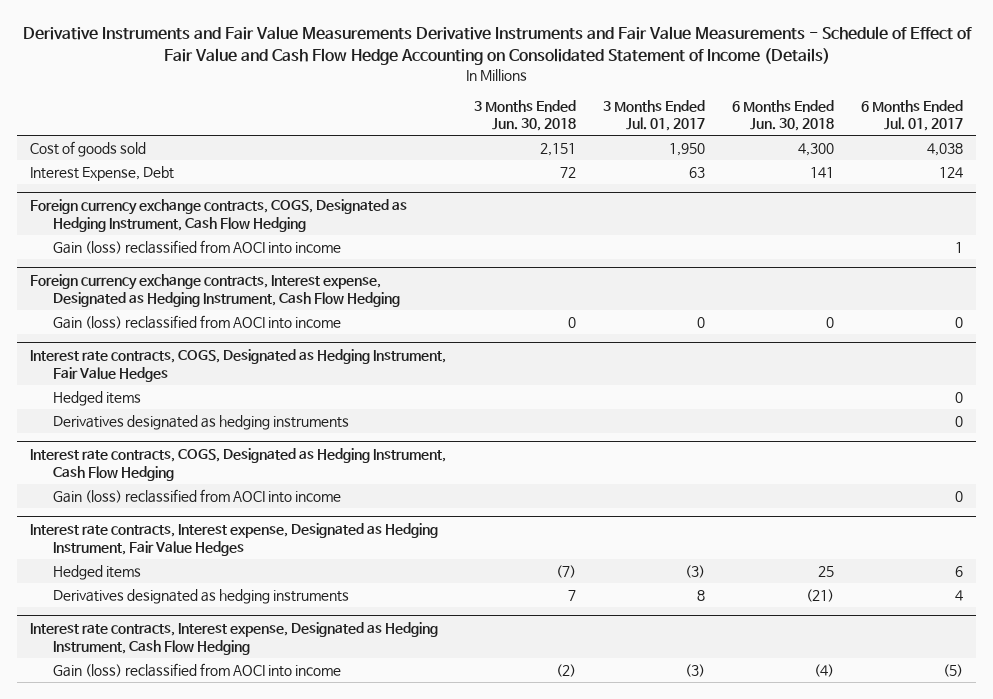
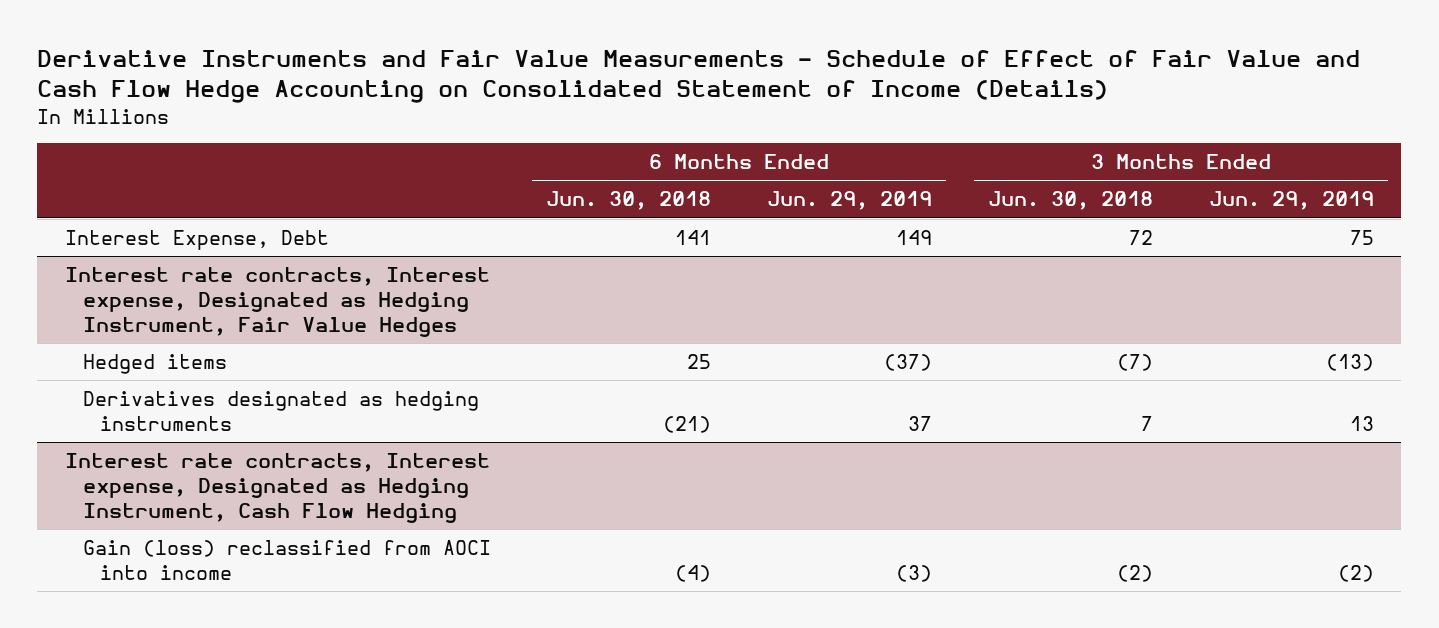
[22,25,972,65] Derivative Instruments and Fair Value Measurements Derivative Instruments and Fair Value Measurements - Schedule of Effect of Fair Value and Cash Flow Hedge Accounting on Consolidated Statement of Income (Details) -> [37,50,1361,104] Derivative Instruments and Fair Value Measurements - Schedule of Effect of Fair Value and Cash Flow Hedge Accounting on Consolidated Statement of Income (Details)
[602,99,705,132] 3 Months Ended Jul. 01, 2017 -> none
[860,99,963,132] 6 Months Ended Jul. 01, 2017 -> none
none -> [767,191,933,211] Jun. 29, 2019
none -> [1208,191,1374,211] Jun. 29, 2019
[30,141,147,158] Cost of goods sold -> none
[30,198,408,232] Foreign currency exchange contracts, COGS, Designated as Hedging Instrument, Cash Flow Hedging -> none
[52,240,341,255] Gain (loss) reclassified from AOCI into income -> none
[30,273,400,307] Foreign currency exchange contracts, Interest expense, Designated as Hedging Instrument, Cash Flow Hedging -> none
[52,315,341,330] Gain (loss) reclassified from AOCI into income -> none
[30,348,447,382] Interest rate contracts, COGS, Designated as Hedging Instrument, Fair Value Hedges -> none
[52,391,141,407] Hedged items -> none
[52,415,349,431] Derivatives designated as hedging instruments -> none
[30,447,447,481] Interest rate contracts, COGS, Designated as Hedging Instrument, Cash Flow Hedging -> none
[52,489,341,504] Gain (loss) reclassified from AOCI into income -> none

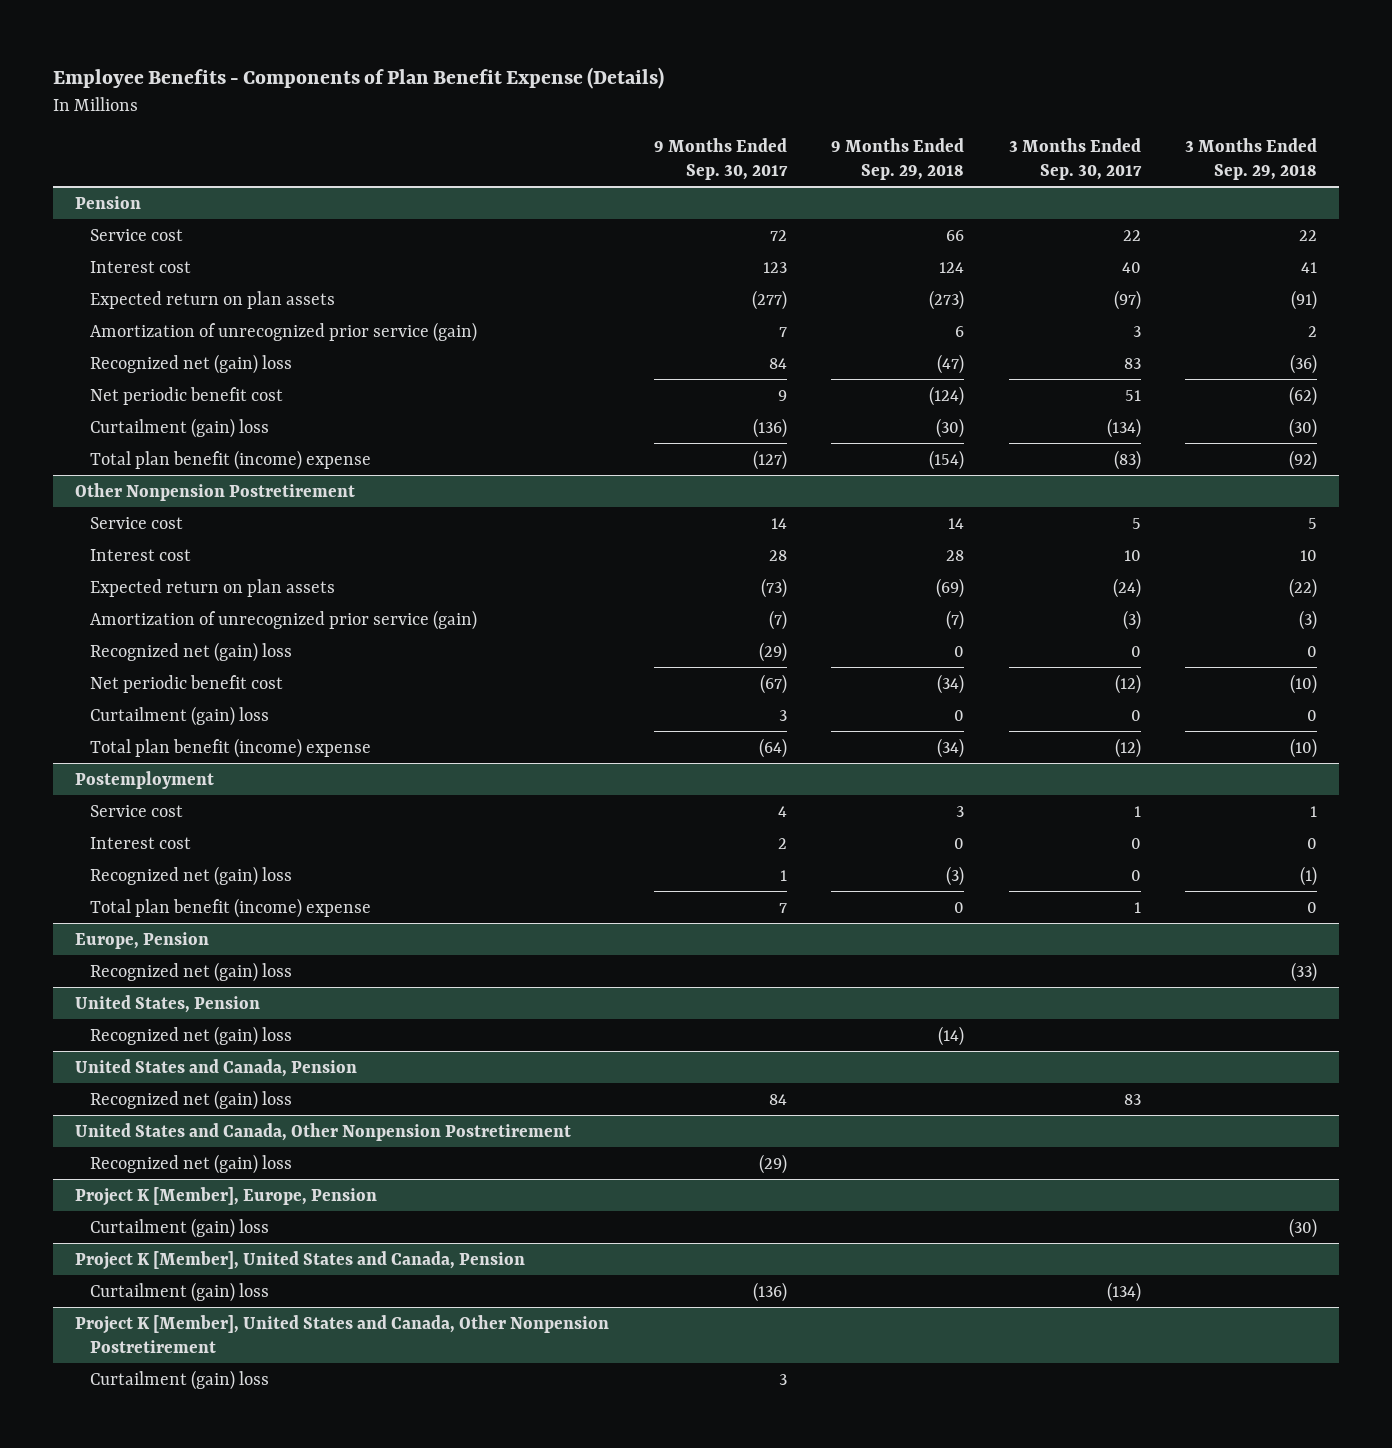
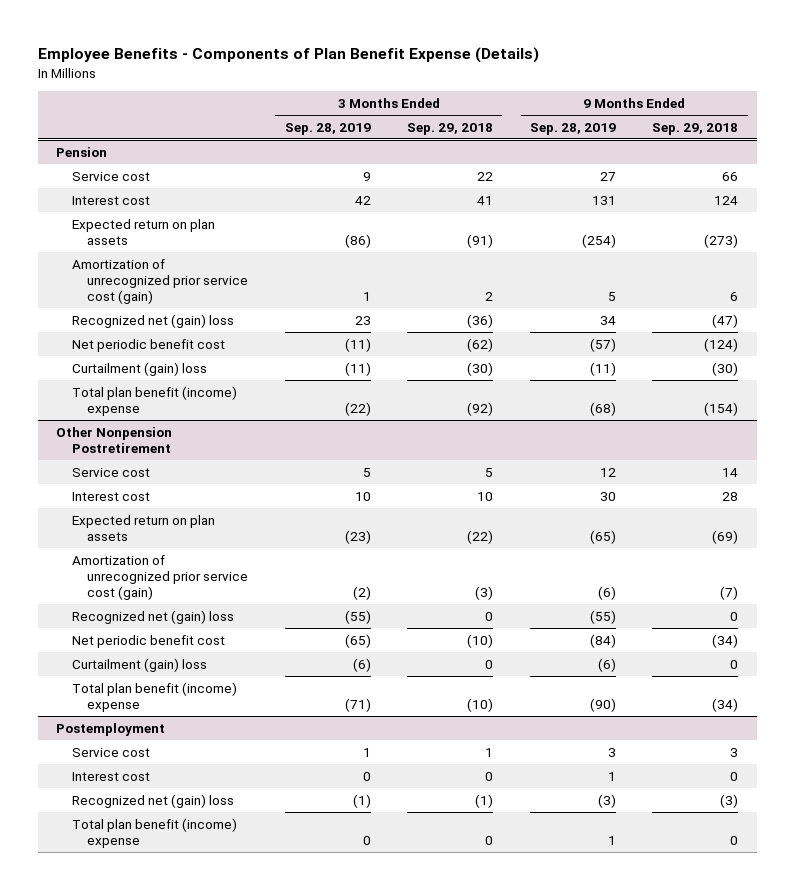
[653,138,788,181] 9 Months Ended Sep. 30, 2017 -> none
[1008,138,1142,181] 3 Months Ended Sep. 30, 2017 -> none
none -> [284,122,371,135] Sep. 28, 2019
none -> [529,122,616,135] Sep. 28, 2019
[90,321,478,342] Amortization of unrecognized prior service (gain) -> [71,258,248,305] Amortization of unrecognized prior service cost (gain)
[90,609,478,630] Amortization of unrecognized prior service (gain) -> [71,554,248,601] Amortization of unrecognized prior service cost (gain)
[75,931,210,949] Europe, Pension -> none
[90,961,293,982] Recognized net (gain) loss -> none
[75,994,261,1013] United States, Pension -> none
[90,1025,293,1046] Recognized net (gain) loss -> none
[75,1058,358,1077] United States and Canada, Pension -> none
[90,1089,293,1110] Recognized net (gain) loss -> none
[75,1122,572,1141] United States and Canada, Other Nonpension Postretirement -> none
[90,1153,293,1174] Recognized net (gain) loss -> none
[75,1186,378,1206] Project K [Member], Europe, Pension -> none
[90,1217,270,1238] Curtailment (gain) loss -> none
[75,1250,526,1270] Project K [Member], United States and Canada, Pension -> none
[90,1281,270,1302] Curtailment (gain) loss -> none
[75,1314,610,1353] Project K [Member], United States and Canada, Other Nonpension Postretirement -> none
[90,1369,270,1390] Curtailment (gain) loss -> none

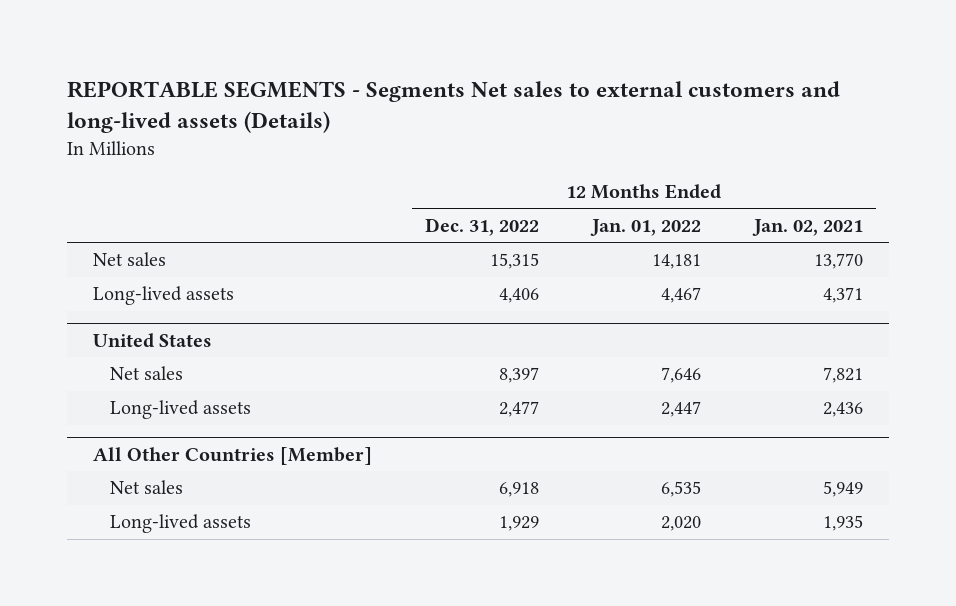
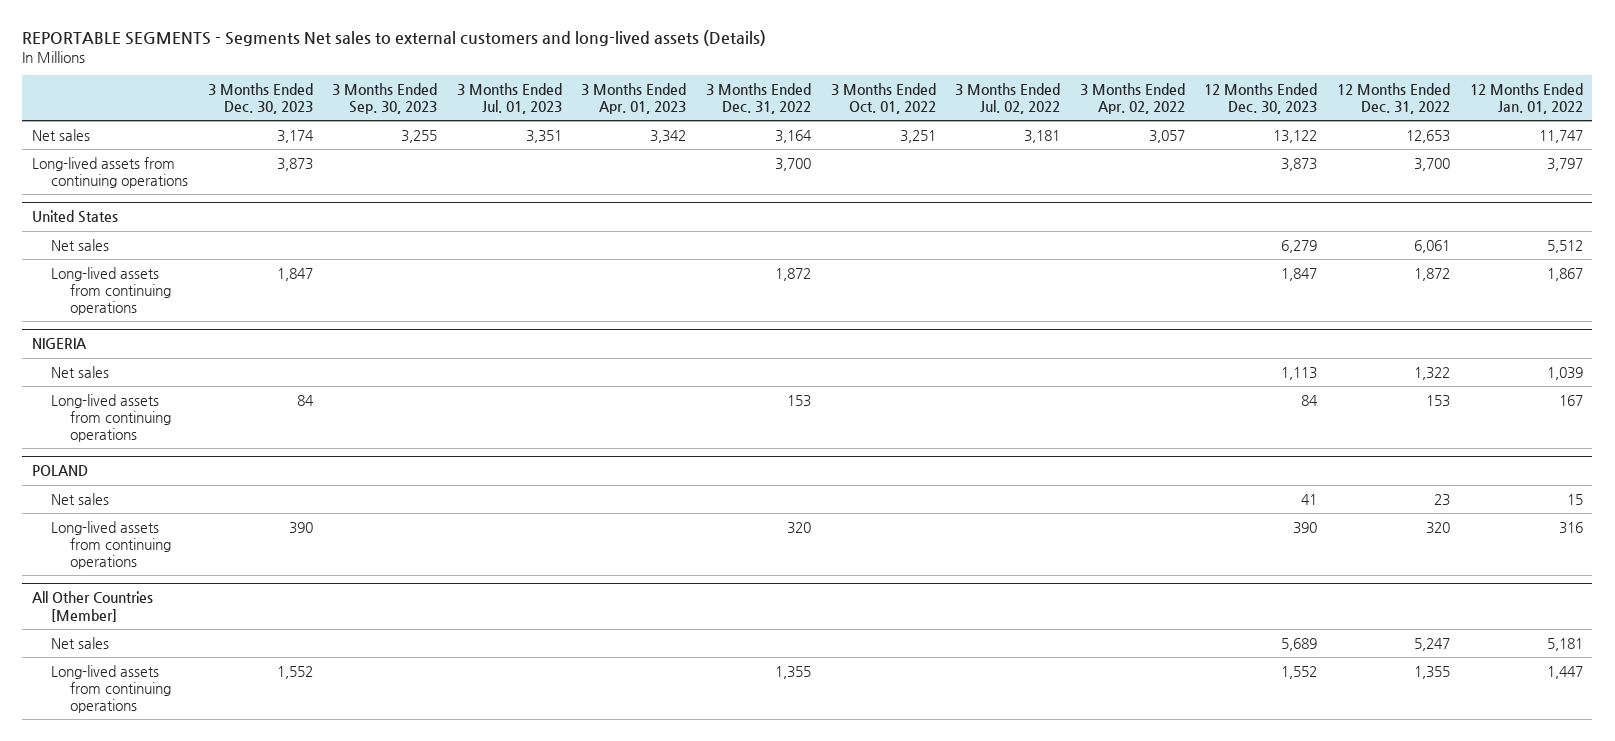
[751,218,863,236] Jan. 02, 2021 -> none
none -> [207,82,313,115] 3 Months Ended Dec. 30, 2023
none -> [332,82,438,115] 3 Months Ended Sep. 30, 2023
none -> [456,82,562,115] 3 Months Ended Jul. 01, 2023
none -> [581,82,687,115] 3 Months Ended Apr. 01, 2023
none -> [706,82,812,115] 3 Months Ended Dec. 31, 2022
none -> [830,82,936,115] 3 Months Ended Oct. 01, 2022
none -> [955,82,1061,115] 3 Months Ended Jul. 02, 2022
none -> [1079,82,1185,115] 3 Months Ended Apr. 02, 2022
none -> [1204,82,1318,115] 12 Months Ended Dec. 30, 2023
[489,253,539,270] 15,315 -> [1406,129,1451,143] 12,653
[651,254,701,270] 14,181 -> [1538,129,1583,143] 11,747
[93,286,235,306] Long-lived assets -> [32,156,189,188] Long-lived assets from continuing operations
[498,288,539,304] 4,406 -> [1414,157,1451,171] 3,700
[660,287,701,304] 4,467 -> [1546,157,1583,171] 3,797
[498,367,539,384] 8,397 -> [1414,239,1451,253] 6,061
[660,367,701,384] 7,646 -> [1546,239,1583,253] 5,512
[109,400,251,420] Long-lived assets -> [51,266,172,316] Long-lived assets from continuing operations
[498,401,539,418] 2,477 -> [1414,267,1451,281] 1,872
[660,401,701,418] 2,447 -> [1546,267,1583,281] 1,867
none -> [32,338,88,350] NIGERIA
none -> [51,365,110,378] Net sales
none -> [51,393,172,443] Long-lived assets from continuing operations
none -> [32,465,89,477] POLAND
none -> [51,492,110,505] Net sales
none -> [51,520,172,570] Long-lived assets from continuing operations
[498,482,539,498] 6,918 -> [1414,637,1451,651] 5,247
[660,481,701,498] 6,535 -> [1546,637,1583,651] 5,181
[109,514,251,534] Long-lived assets -> [51,664,172,714] Long-lived assets from continuing operations
[498,516,539,532] 1,929 -> [1414,665,1451,679] 1,355
[660,516,701,532] 2,020 -> [1546,665,1583,679] 1,447

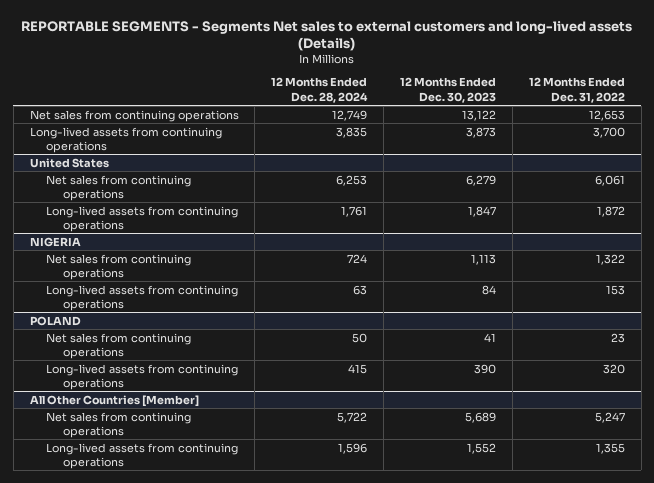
[207,82,313,115] 3 Months Ended Dec. 30, 2023 -> none
[332,82,438,115] 3 Months Ended Sep. 30, 2023 -> none
[456,82,562,115] 3 Months Ended Jul. 01, 2023 -> none
[581,82,687,115] 3 Months Ended Apr. 01, 2023 -> none
[706,82,812,115] 3 Months Ended Dec. 31, 2022 -> none
[830,82,936,115] 3 Months Ended Oct. 01, 2022 -> none
[955,82,1061,115] 3 Months Ended Jul. 02, 2022 -> none
[1079,82,1185,115] 3 Months Ended Apr. 02, 2022 -> none
[1469,82,1583,115] 12 Months Ended Jan. 01, 2022 -> none
none -> [271,77,369,103] 12 Months Ended Dec. 28, 2024
[32,128,91,141] Net sales -> [29,109,239,122] Net sales from continuing operations
[51,238,110,251] Net sales -> [46,174,192,201] Net sales from continuing operations
[51,365,110,378] Net sales -> [46,253,192,280] Net sales from continuing operations
[51,492,110,505] Net sales -> [46,332,192,359] Net sales from continuing operations
[51,636,110,649] Net sales -> [46,411,192,438] Net sales from continuing operations

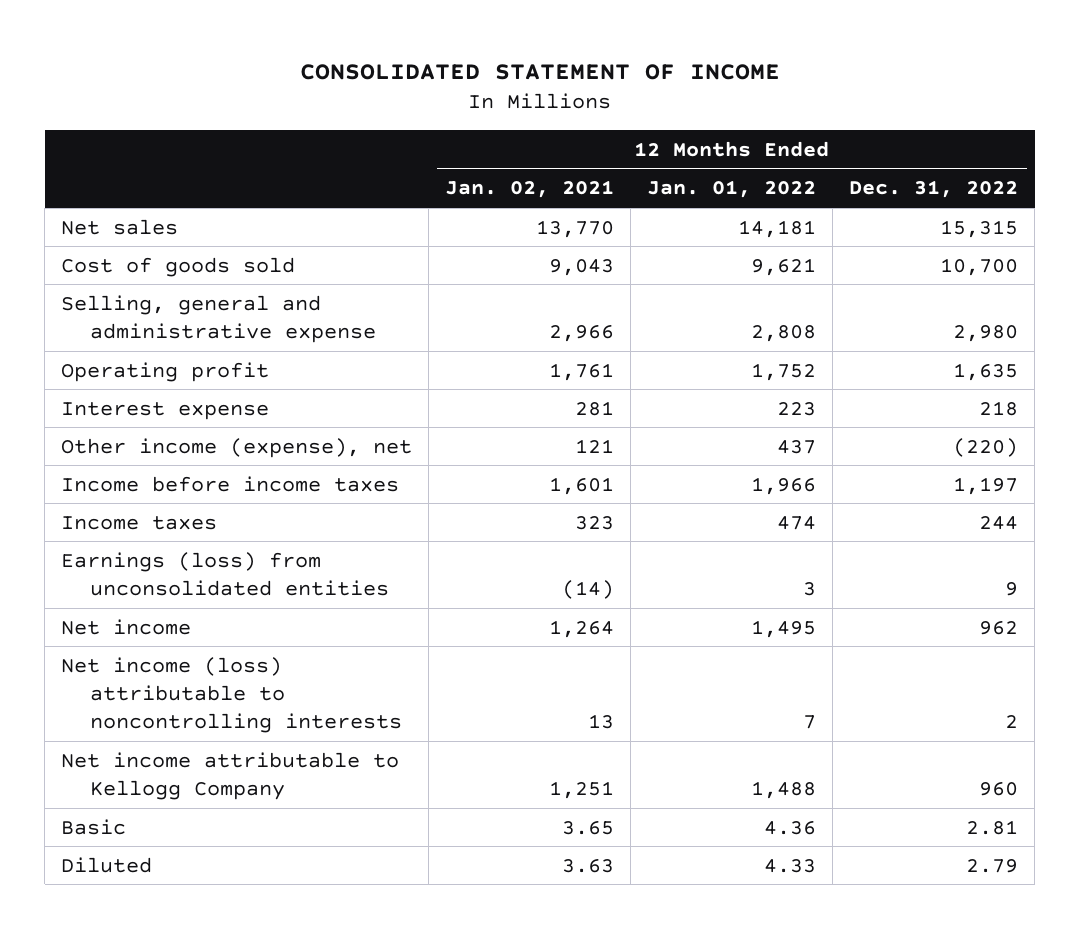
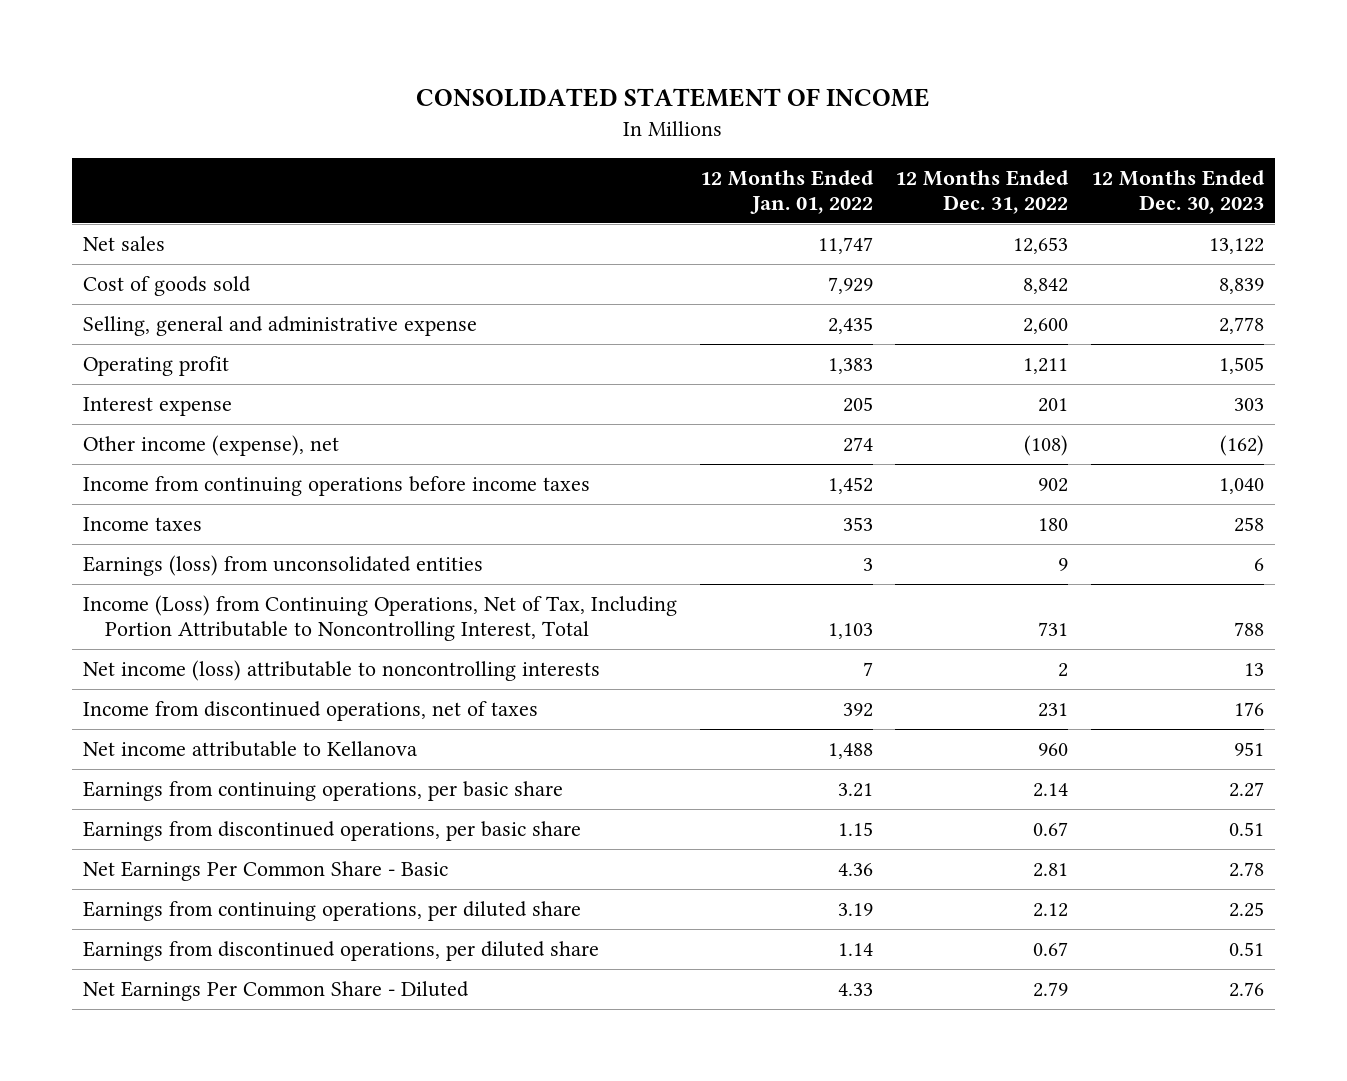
[445,180,615,199] Jan. 02, 2021 -> none
none -> [1090,169,1265,215] 12 Months Ended Dec. 30, 2023
[738,219,817,238] 14,181 -> [817,236,873,254] 11,747
[940,219,1019,238] 15,315 -> [1013,236,1069,254] 12,653
[751,257,817,276] 9,621 -> [827,276,873,294] 7,929
[940,257,1019,276] 10,700 -> [1023,277,1069,294] 8,842
[751,324,817,342] 2,808 -> [827,316,873,334] 2,435
[953,324,1019,342] 2,980 -> [1023,317,1069,334] 2,600
[751,362,817,381] 1,752 -> [827,357,873,374] 1,383
[953,362,1019,381] 1,635 -> [1023,357,1069,374] 1,211
[777,401,817,416] 223 -> [842,396,873,412] 205
[979,400,1019,416] 218 -> [1038,397,1069,412] 201
[777,439,817,454] 437 -> [842,436,873,452] 274
[953,437,1019,457] (220) -> [1024,434,1069,456] (108)
[61,475,400,492] Income before income taxes -> [83,475,591,496] Income from continuing operations before income taxes
[751,476,817,495] 1,966 -> [827,476,873,494] 1,452
[953,476,1019,495] 1,197 -> [1038,477,1069,492] 902
[777,515,817,530] 474 -> [842,516,873,531] 353
[979,515,1019,530] 244 -> [1038,517,1069,531] 180
[61,618,192,635] Net income -> none
none -> [83,594,678,642] Income (Loss) from Continuing Operations, Net of Tax, Including Portion Attributable to Noncontrolling Interest, Total
none -> [83,700,539,721] Income from discontinued operations, net of taxes
[61,751,400,800] Net income attributable to Kellogg Company -> [83,740,418,757] Net income attributable to Kellanova
none -> [83,780,564,801] Earnings from continuing operations, per basic share
none -> [83,820,582,841] Earnings from discontinued operations, per basic share
[61,818,127,835] Basic -> [83,860,449,881] Net Earnings Per Common Share - Basic
none -> [83,900,582,921] Earnings from continuing operations, per diluted share
none -> [83,940,600,961] Earnings from discontinued operations, per diluted share
[61,856,153,873] Diluted -> [83,980,470,1001] Net Earnings Per Common Share - Diluted

